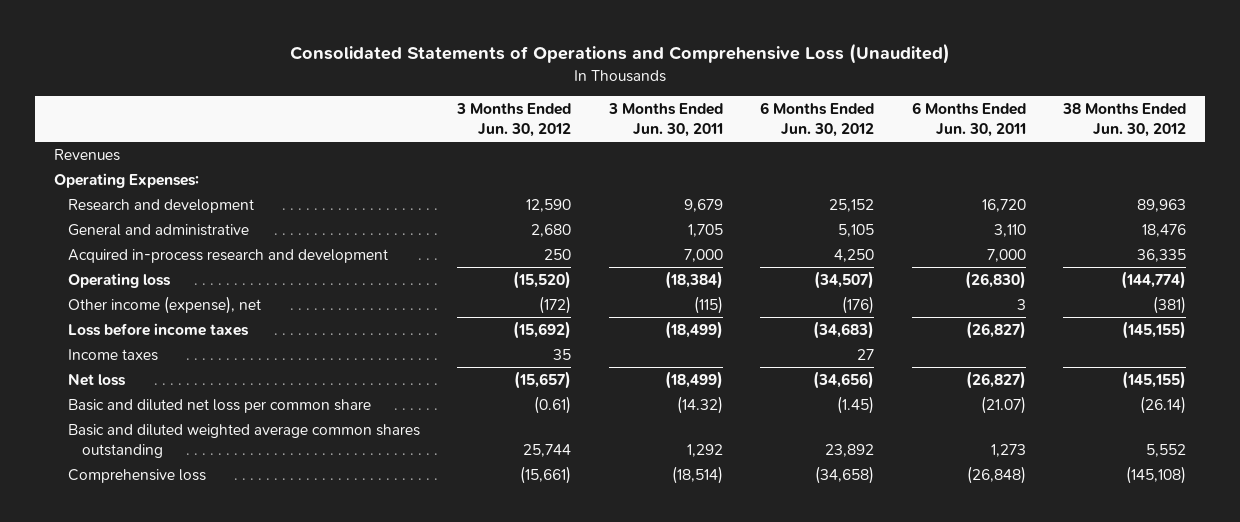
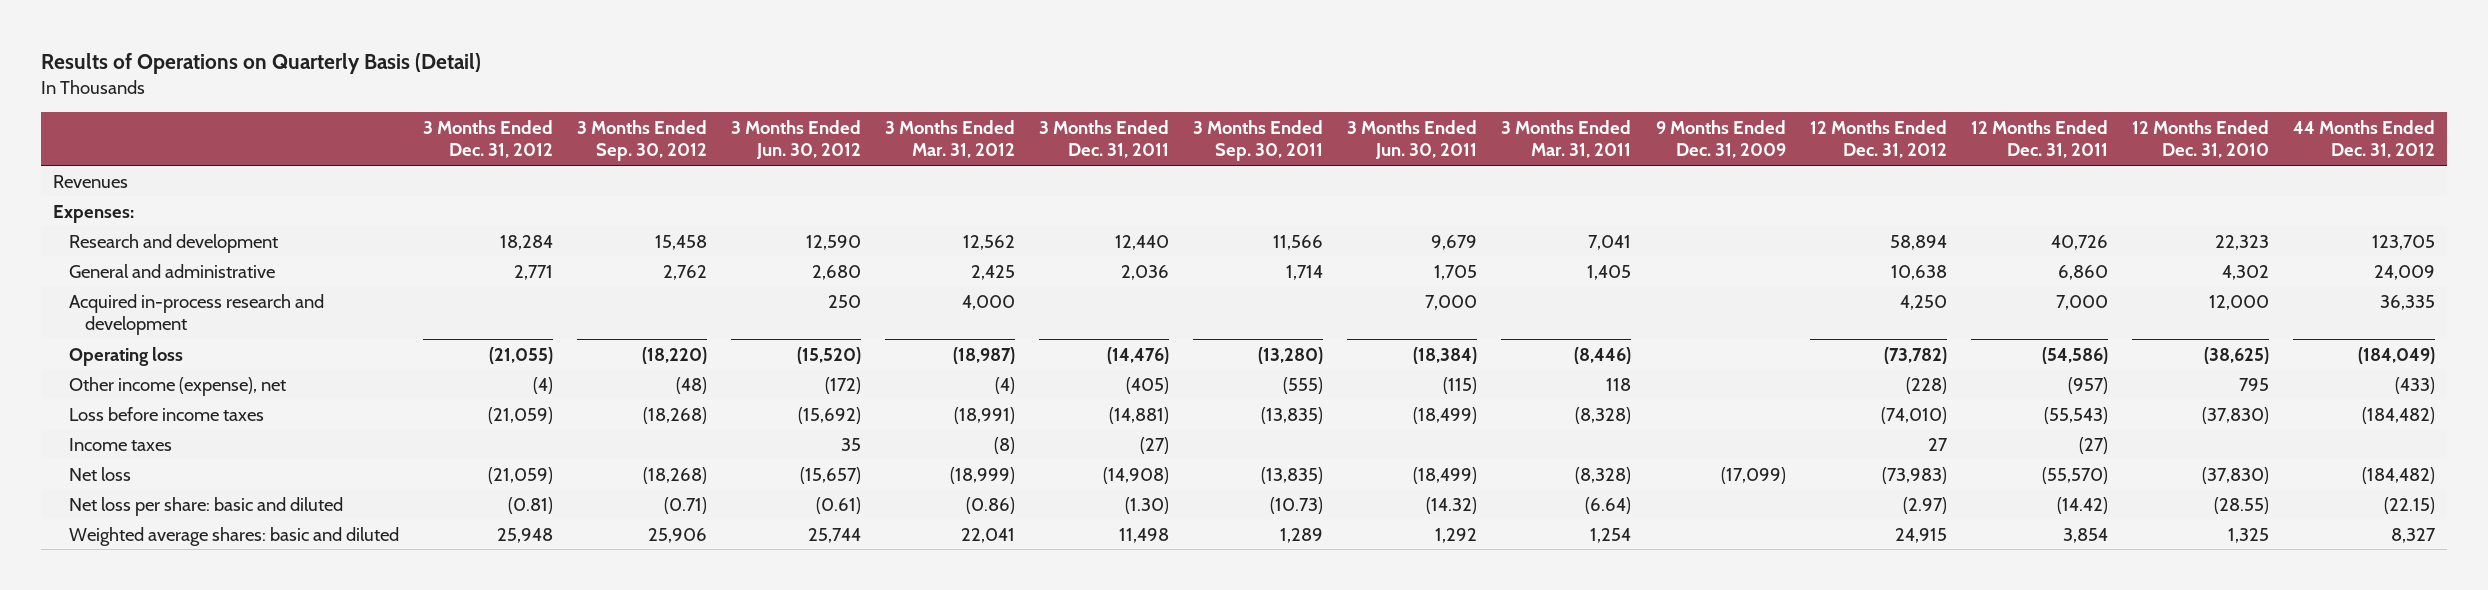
[289,43,950,65] Consolidated Statements of Operations and Comprehensive Loss (Unaudited) -> [40,53,481,75] Results of Operations on Quarterly Basis (Detail)
[760,102,875,137] 6 Months Ended Jun. 30, 2012 -> none
[911,102,1026,137] 6 Months Ended Jun. 30, 2011 -> none
[1062,103,1187,137] 38 Months Ended Jun. 30, 2012 -> none
none -> [422,119,553,159] 3 Months Ended Dec. 31, 2012
none -> [576,119,707,162] 3 Months Ended Sep. 30, 2012
none -> [885,119,1016,159] 3 Months Ended Mar. 31, 2012
none -> [1039,119,1170,159] 3 Months Ended Dec. 31, 2011
none -> [1193,119,1324,162] 3 Months Ended Sep. 30, 2011
none -> [1501,119,1632,159] 3 Months Ended Mar. 31, 2011
none -> [1655,119,1786,159] 9 Months Ended Dec. 31, 2009
none -> [1809,119,1947,159] 12 Months Ended Dec. 31, 2012
none -> [1970,119,2108,159] 12 Months Ended Dec. 31, 2011
none -> [2131,119,2269,159] 12 Months Ended Dec. 31, 2010
none -> [2292,119,2435,159] 44 Months Ended Dec. 31, 2012
[53,172,199,188] Operating Expenses: -> [52,204,134,223] Expenses:
[67,468,206,483] Comprehensive loss -> none
[67,398,371,413] Basic and diluted net loss per common share -> [68,496,343,516] Net loss per share: basic and diluted
[67,423,420,458] Basic and diluted weighted average common shares outstanding -> [68,526,399,546] Weighted average shares: basic and diluted

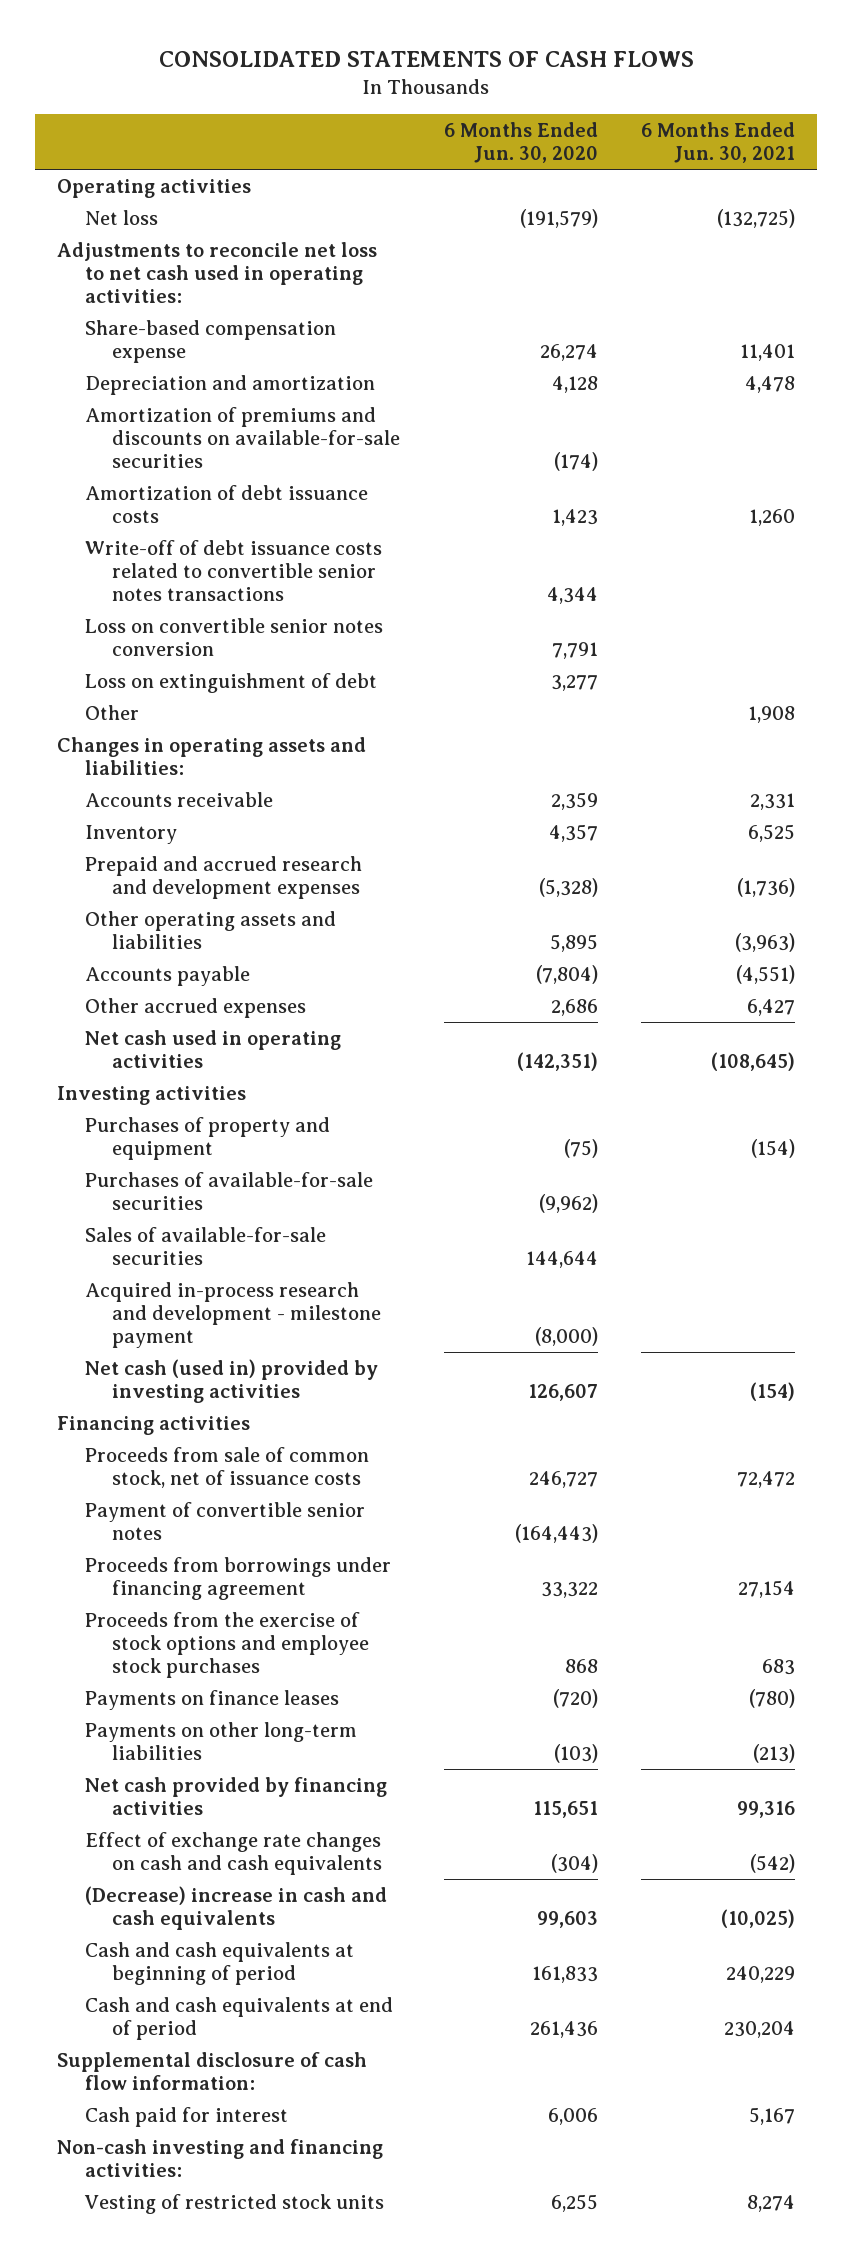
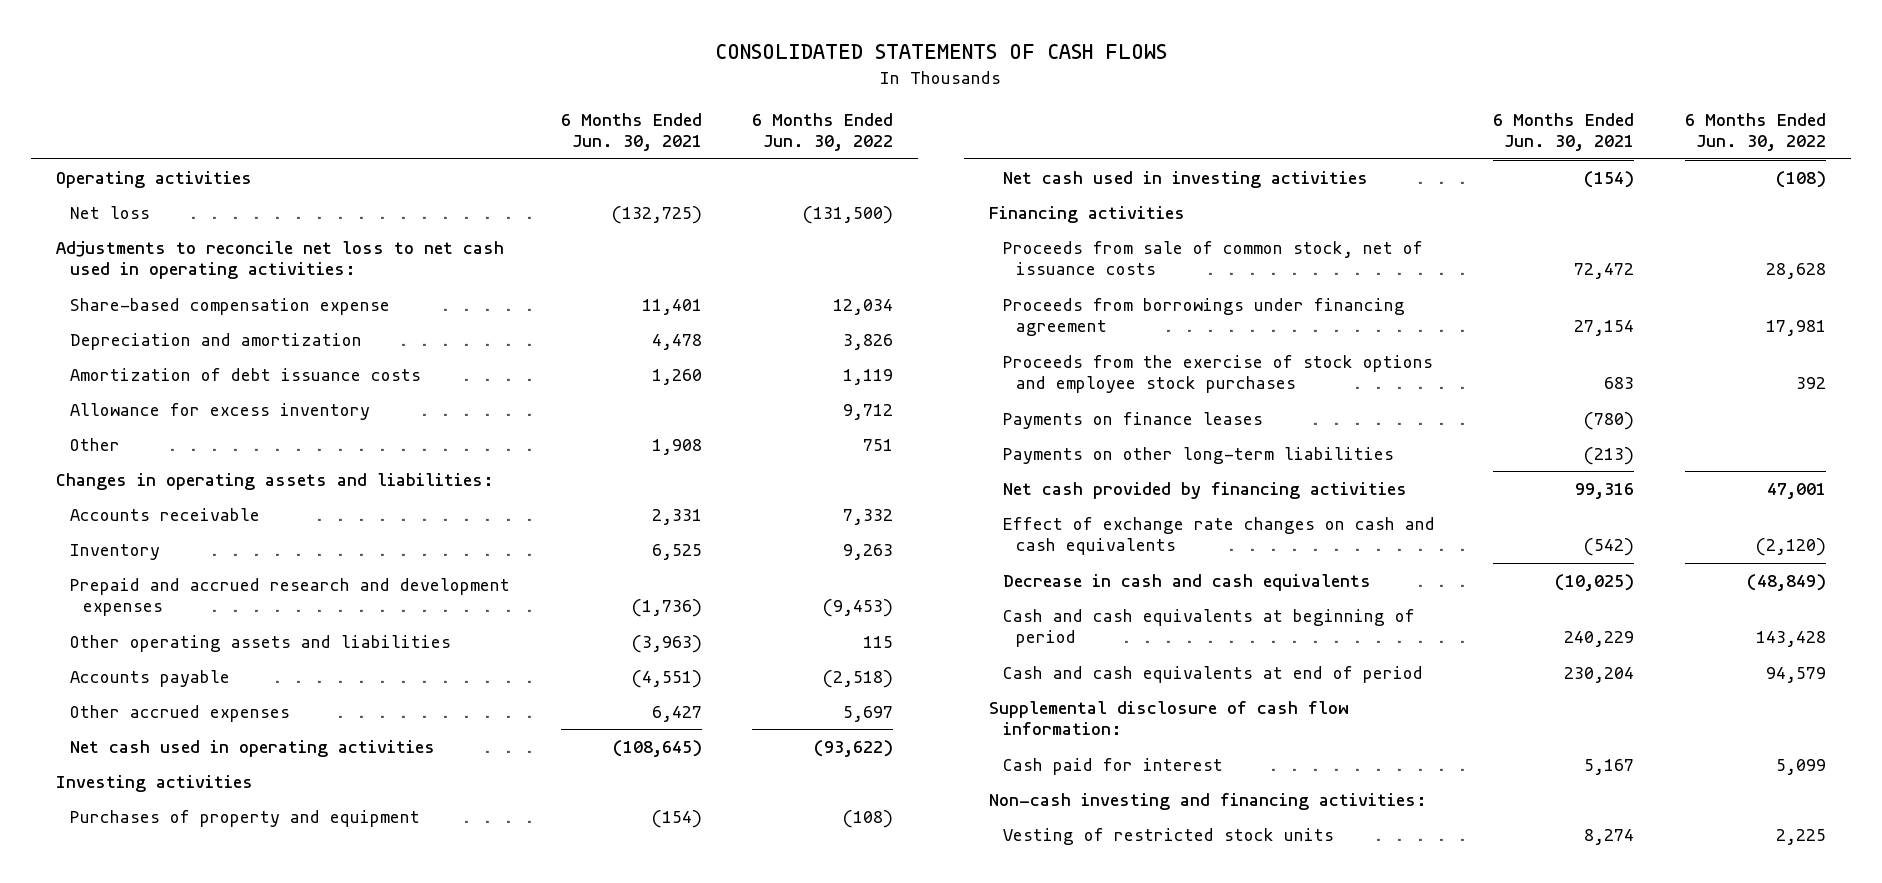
[443,121,598,164] 6 Months Ended Jun. 30, 2020 -> none
none -> [752,112,894,152] 6 Months Ended Jun. 30, 2022
[84,406,400,469] Amortization of premiums and discounts on available-for-sale securities -> none
[84,539,382,602] Write-off of debt issuance costs related to convertible senior notes transactions -> none
[84,617,383,657] Loss on convertible senior notes conversion -> none
[84,672,377,693] Loss on extinguishment of debt -> none
none -> [69,402,370,420] Allowance for excess inventory
[84,1171,373,1211] Purchases of available-for-sale securities -> none
[84,1226,326,1266] Sales of available-for-sale securities -> none
[84,1281,381,1349] Acquired in-process research and development - milestone payment -> none
[84,1358,378,1404] Net cash (used in) provided by investing activities -> [1002,170,1368,188] Net cash used in investing activities
[84,1501,365,1541] Payment of convertible senior notes -> none
[84,1885,387,1931] (Decrease) increase in cash and cash equivalents -> [1002,573,1371,591] Decrease in cash and cash equivalents

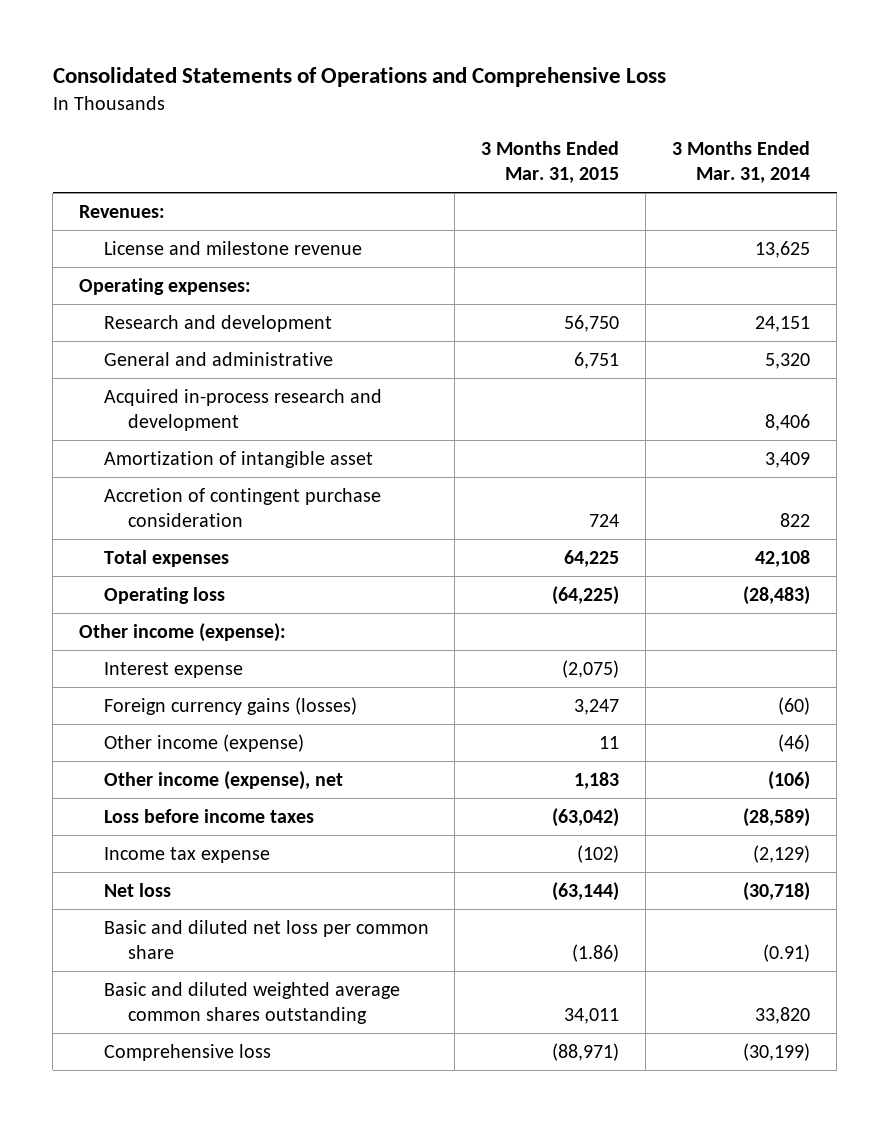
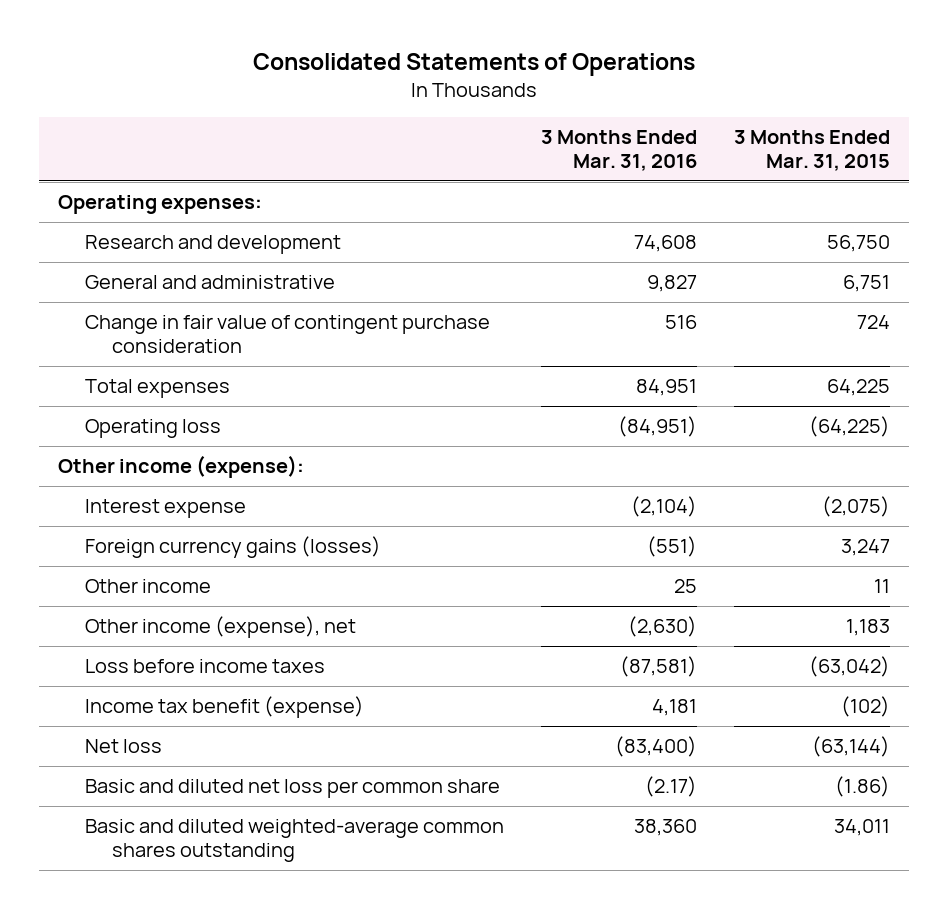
[52,67,666,88] Consolidated Statements of Operations and Comprehensive Loss -> [252,53,695,77] Consolidated Statements of Operations
[672,140,811,183] 3 Months Ended Mar. 31, 2014 -> none
none -> [540,129,697,172] 3 Months Ended Mar. 31, 2016
[79,205,166,219] Revenues: -> none
[103,241,362,256] License and milestone revenue -> none
[103,389,382,432] Acquired in-process research and development -> none
[103,451,373,469] Amortization of intangible asset -> none
[103,488,381,528] Accretion of contingent purchase consideration -> [84,315,490,354] Change in fair value of contingent purchase consideration
[103,734,304,753] Other income (expense) -> [84,579,211,594] Other income
[103,847,270,864] Income tax expense -> [84,696,364,719] Income tax benefit (expense)
[103,1044,271,1062] Comprehensive loss -> none
[103,982,400,1025] Basic and diluted weighted average common shares outstanding -> [84,819,504,863] Basic and diluted weighted-average common shares outstanding

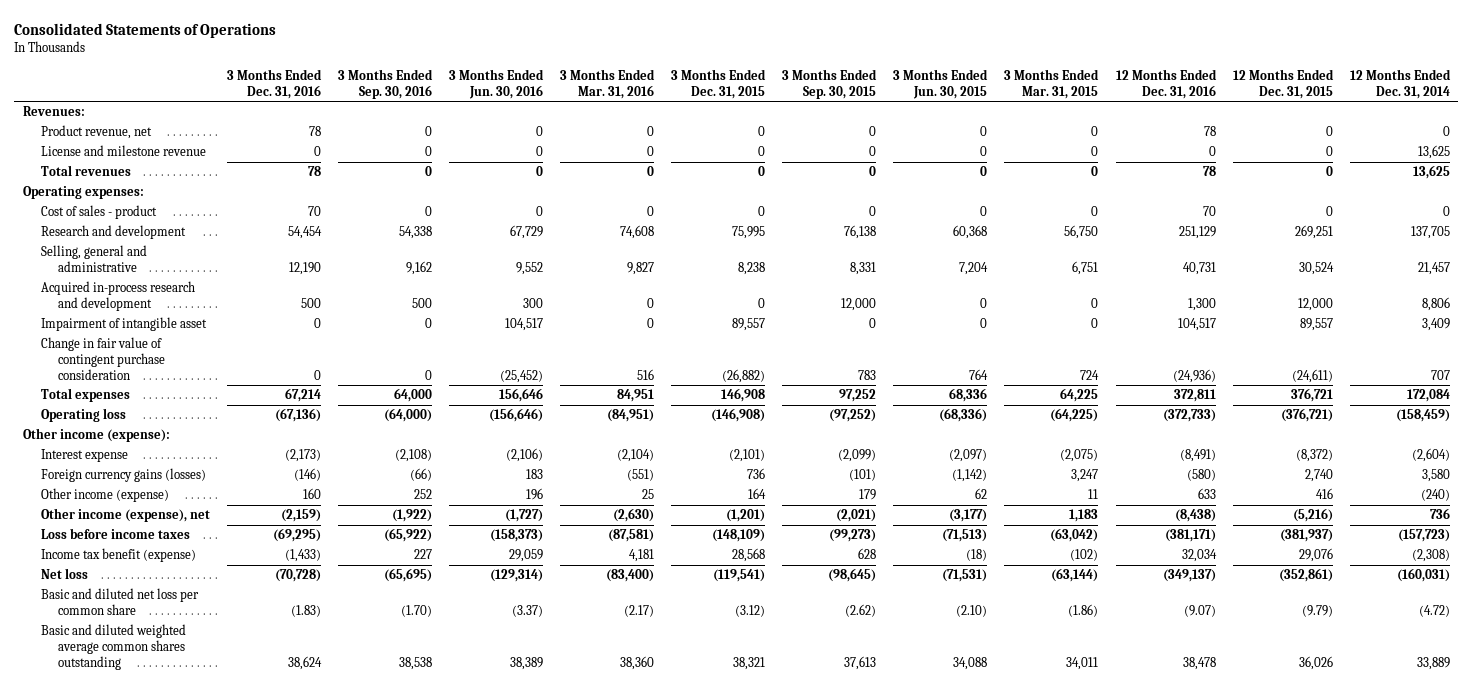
none -> [226,68,322,99] 3 Months Ended Dec. 31, 2016
none -> [337,68,433,99] 3 Months Ended Sep. 30, 2016
none -> [448,68,544,99] 3 Months Ended Jun. 30, 2016
none -> [671,68,767,99] 3 Months Ended Dec. 31, 2015
none -> [782,68,878,99] 3 Months Ended Sep. 30, 2015
none -> [893,68,989,99] 3 Months Ended Jun. 30, 2015
none -> [1115,68,1217,99] 12 Months Ended Dec. 31, 2016
none -> [1232,68,1334,99] 12 Months Ended Dec. 31, 2015
none -> [1349,68,1451,99] 12 Months Ended Dec. 31, 2014
none -> [22,106,85,117] Revenues:
none -> [40,125,152,140] Product revenue, net
none -> [40,145,206,157] License and milestone revenue
none -> [40,165,131,177] Total revenues
none -> [40,205,157,220] Cost of sales - product
[84,275,335,290] General and administrative -> [40,245,147,273] Selling, general and administrative
none -> [40,281,195,312] Acquired in-process research and development
none -> [40,317,207,332] Impairment of intangible asset
[84,579,211,594] Other income -> [40,488,169,503] Other income (expense)
[84,819,504,863] Basic and diluted weighted-average common shares outstanding -> [40,624,186,670] Basic and diluted weighted average common shares outstanding

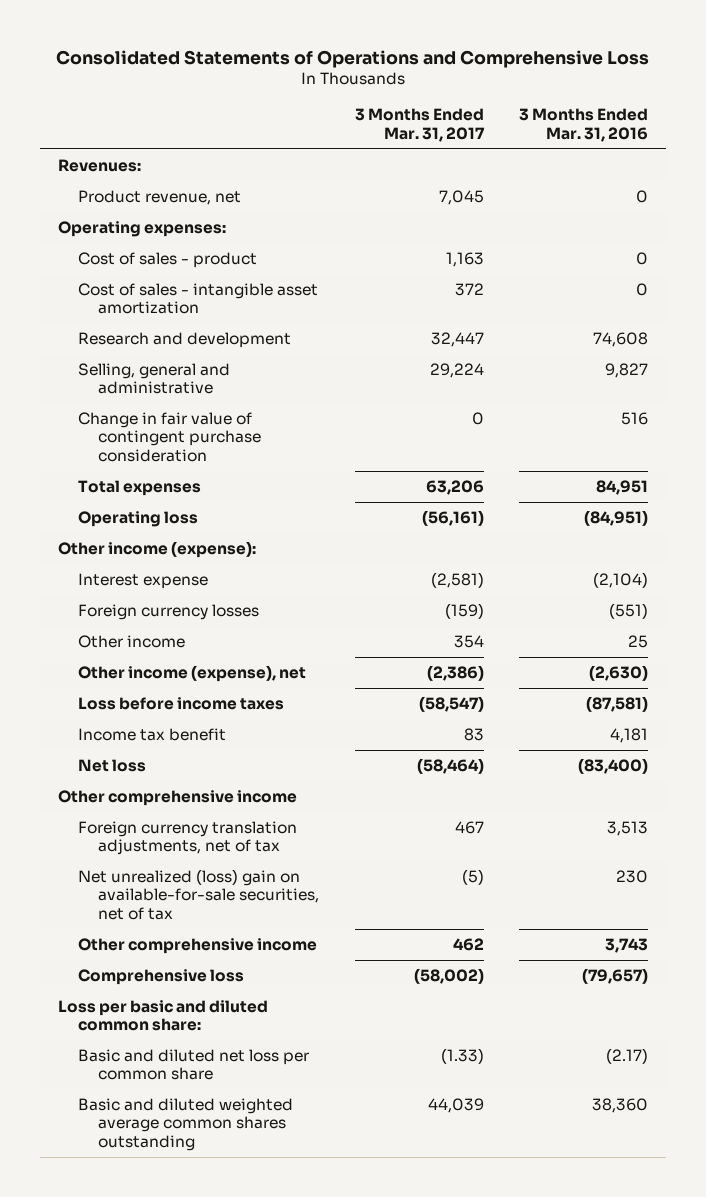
[14,22,277,38] Consolidated Statements of Operations -> [55,49,649,68] Consolidated Statements of Operations and Comprehensive Loss
[226,68,322,99] 3 Months Ended Dec. 31, 2016 -> none
[337,68,433,99] 3 Months Ended Sep. 30, 2016 -> none
[448,68,544,99] 3 Months Ended Jun. 30, 2016 -> none
[671,68,767,99] 3 Months Ended Dec. 31, 2015 -> none
[782,68,878,99] 3 Months Ended Sep. 30, 2015 -> none
[893,68,989,99] 3 Months Ended Jun. 30, 2015 -> none
[1004,68,1100,99] 3 Months Ended Mar. 31, 2015 -> none
[1115,68,1217,99] 12 Months Ended Dec. 31, 2016 -> none
[1232,68,1334,99] 12 Months Ended Dec. 31, 2015 -> none
[1349,68,1451,99] 12 Months Ended Dec. 31, 2014 -> none
none -> [354,108,485,142] 3 Months Ended Mar. 31, 2017
[40,145,206,157] License and milestone revenue -> none
[40,165,131,177] Total revenues -> none
none -> [77,282,318,315] Cost of sales - intangible asset amortization
[40,281,195,312] Acquired in-process research and development -> none
[40,317,207,332] Impairment of intangible asset -> none
[40,468,206,483] Foreign currency gains (losses) -> [77,603,259,620] Foreign currency losses
[40,488,169,503] Other income (expense) -> [77,634,185,648] Other income
[40,548,196,563] Income tax benefit (expense) -> [77,727,226,741] Income tax benefit
none -> [57,789,297,806] Other comprehensive income
none -> [77,820,297,856] Foreign currency translation adjustments, net of tax
none -> [77,868,320,920] Net unrealized (loss) gain on available-for-sale securities, net of tax
none -> [77,937,317,954] Other comprehensive income
none -> [77,968,244,985] Comprehensive loss
none -> [57,999,268,1032] Loss per basic and diluted common share:

